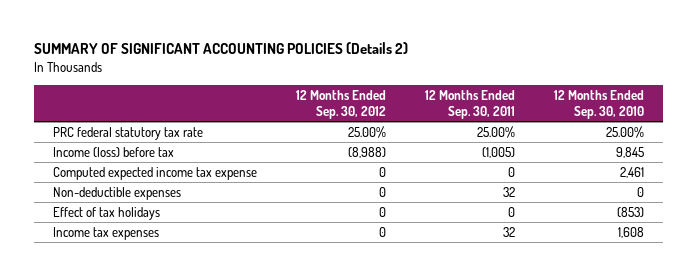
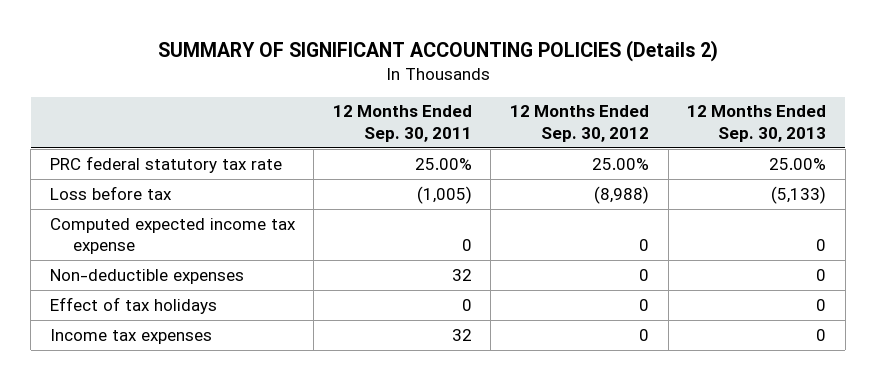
[553,89,644,119] 12 Months Ended Sep. 30, 2010 -> none
none -> [687,105,827,142] 12 Months Ended Sep. 30, 2013
[53,146,175,157] Income (loss) before tax -> [49,185,172,200] Loss before tax

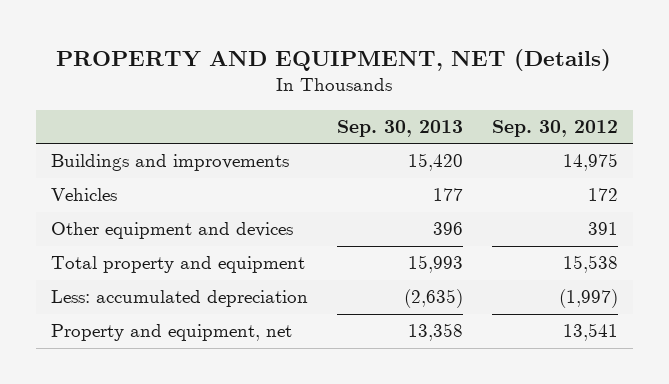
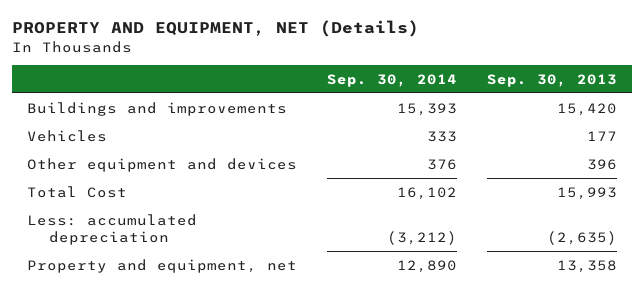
[492,120,619,138] Sep. 30, 2012 -> none
none -> [326,73,457,87] Sep. 30, 2014
[50,256,305,274] Total property and equipment -> [27,185,128,198] Total Cost

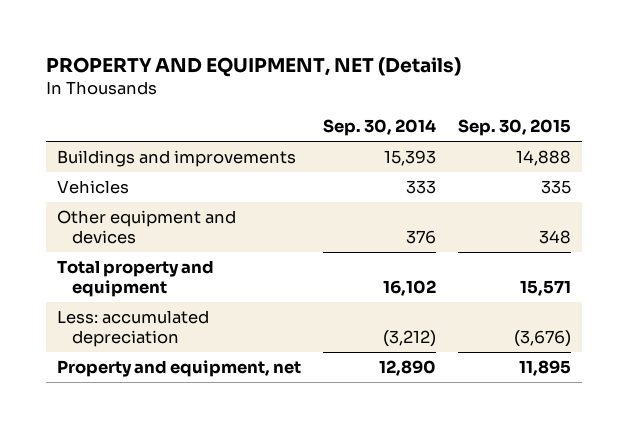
[486,73,617,87] Sep. 30, 2013 -> none
none -> [457,119,571,137] Sep. 30, 2015
[27,185,128,198] Total Cost -> [57,260,215,298] Total property and equipment

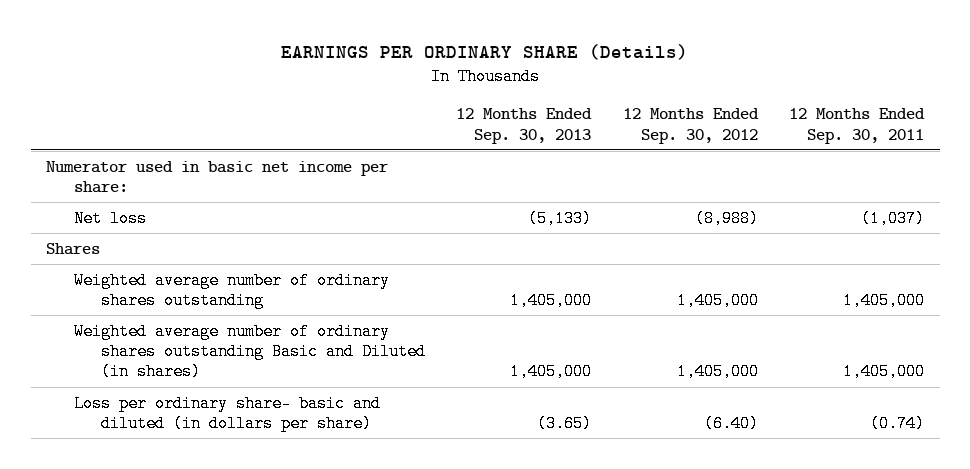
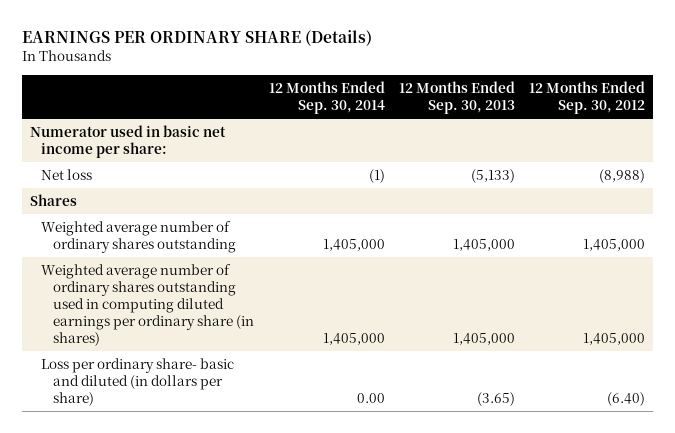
[789,108,926,144] 12 Months Ended Sep. 30, 2011 -> none
none -> [268,80,385,114] 12 Months Ended Sep. 30, 2014
[73,322,427,381] Weighted average number of ordinary shares outstanding Basic and Diluted (in shares) -> [41,264,255,346] Weighted average number of ordinary shares outstanding used in computing diluted earnings per ordinary share (in shares)

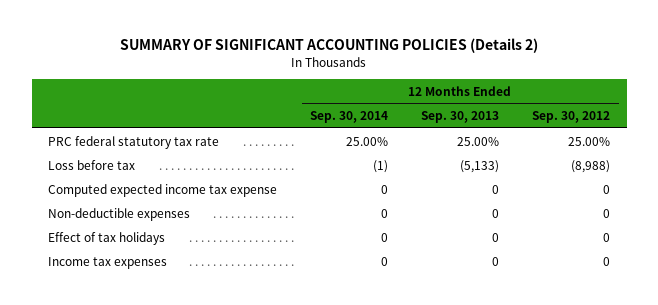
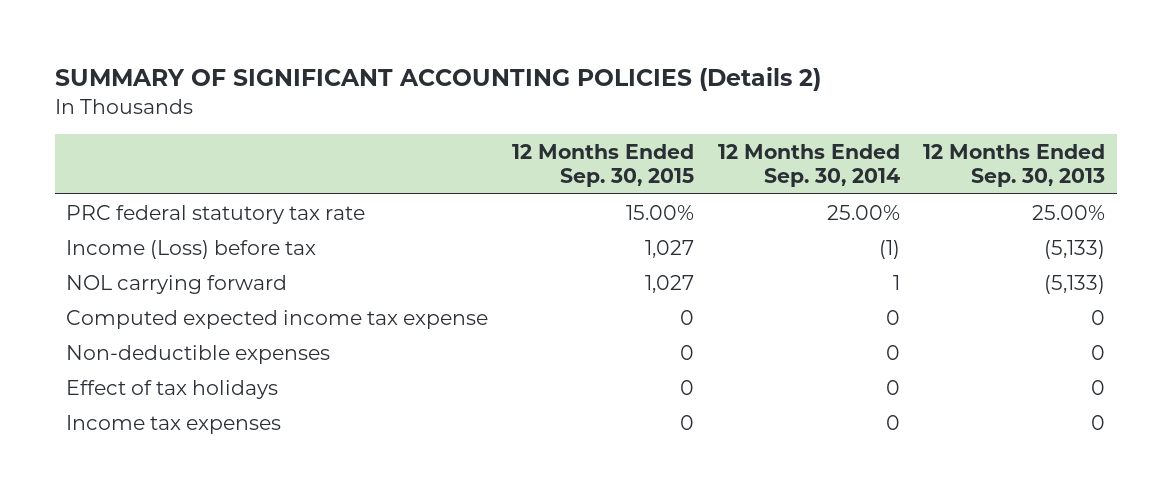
[532,111,611,124] Sep. 30, 2012 -> none
none -> [511,143,694,188] 12 Months Ended Sep. 30, 2015
[48,159,136,170] Loss before tax -> [66,239,317,259] Income (Loss) before tax
none -> [66,274,288,294] NOL carrying forward

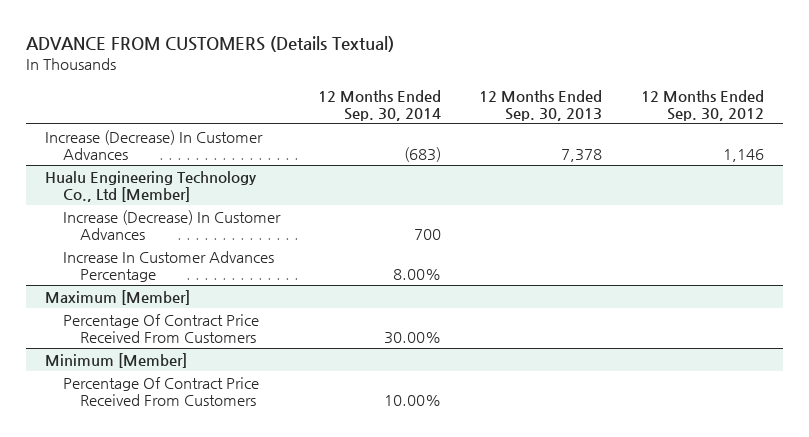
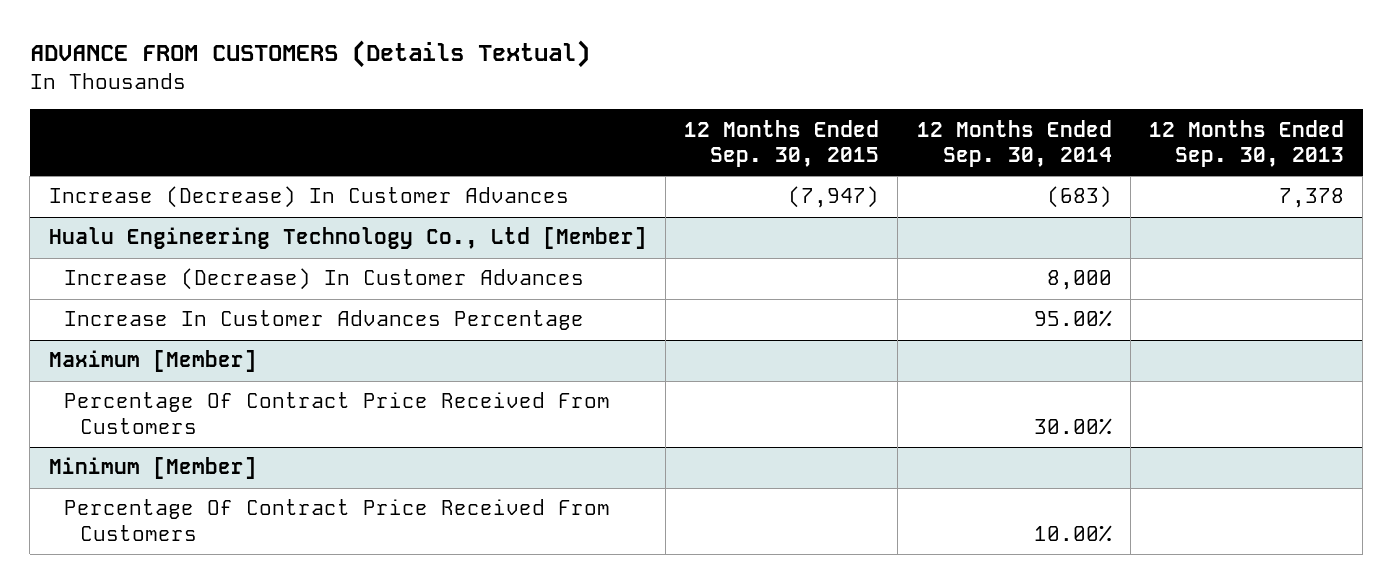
[640,89,764,121] 12 Months Ended Sep. 30, 2012 -> none
none -> [684,119,880,167] 12 Months Ended Sep. 30, 2015
[414,228,442,240] 700 -> [1046,270,1112,291] 8,000
[393,268,442,280] 8.00% -> [1033,310,1112,328] 95.00%

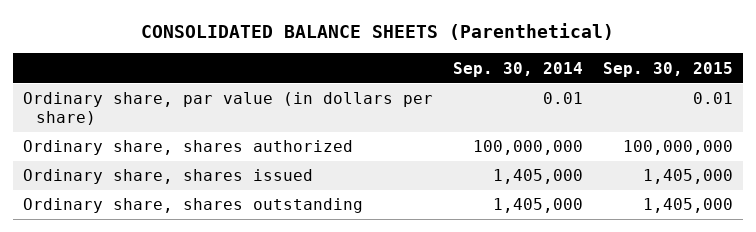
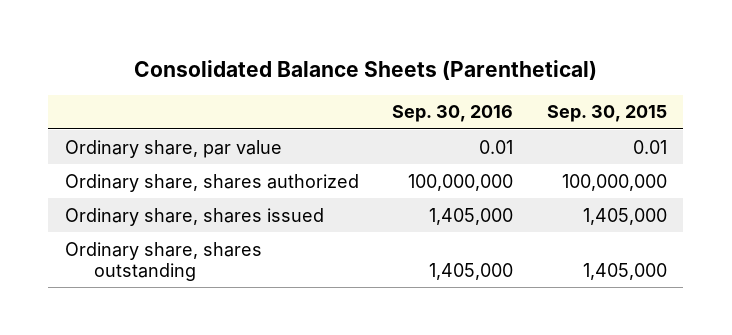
[141,22,615,40] CONSOLIDATED BALANCE SHEETS (Parenthetical) -> [133,59,597,80] Consolidated Balance Sheets (Parenthetical)
[453,61,584,77] Sep. 30, 2014 -> none
none -> [392,105,514,123] Sep. 30, 2016
[23,92,434,125] Ordinary share, par value (in dollars per share) -> [65,139,283,158] Ordinary share, par value

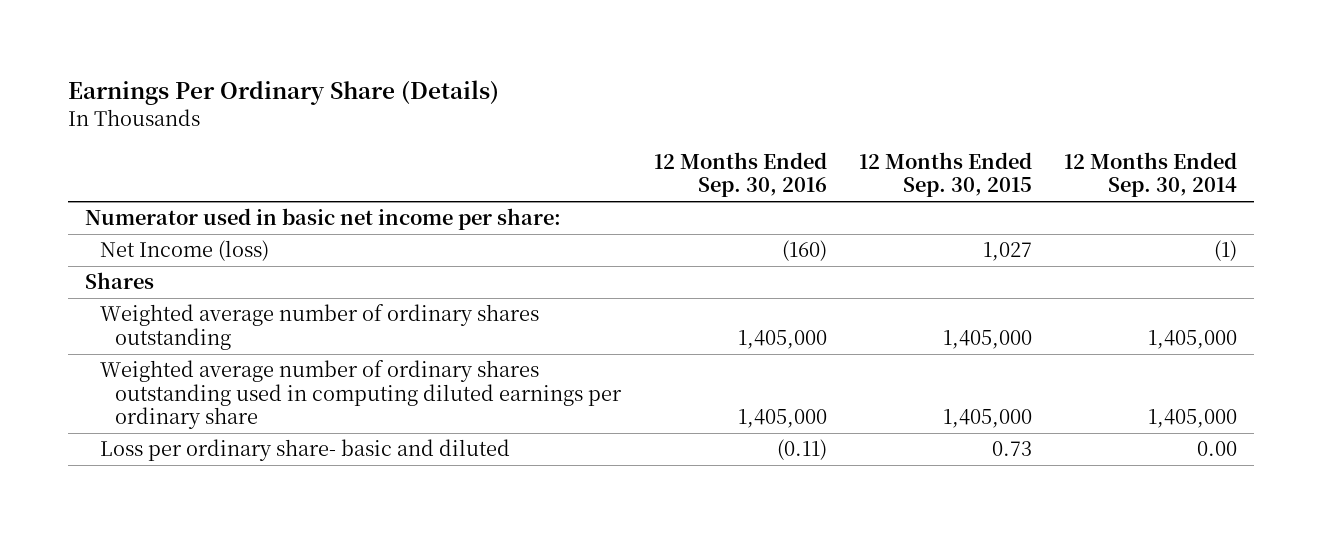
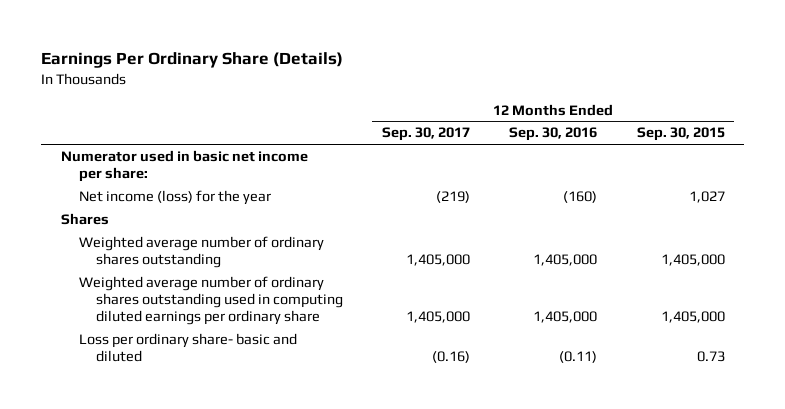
[1064,152,1238,198] 12 Months Ended Sep. 30, 2014 -> none
none -> [382,127,471,142] Sep. 30, 2017
[99,240,269,262] Net Income (loss) -> [78,190,271,206] Net income (loss) for the year

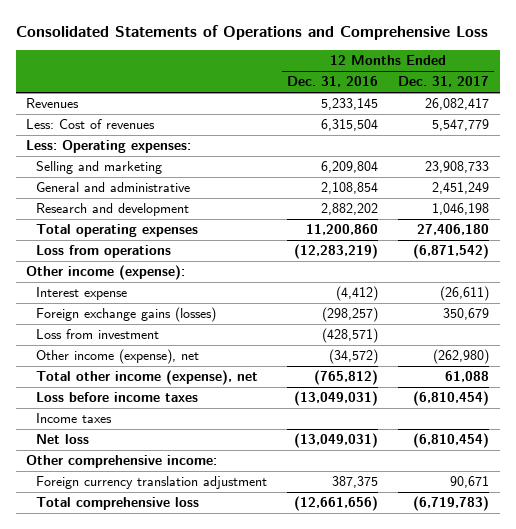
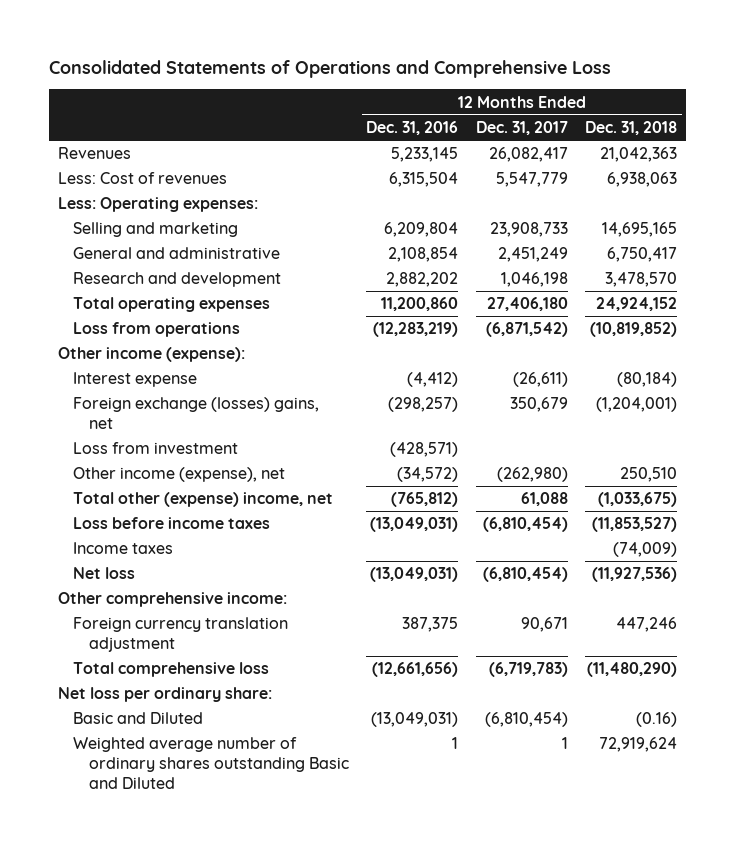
none -> [585,121,678,136] Dec. 31, 2018
[36,307,217,323] Foreign exchange gains (losses) -> [73,397,320,430] Foreign exchange (losses) gains, net
[36,370,259,386] Total other income (expense), net -> [73,492,334,508] Total other (expense) income, net
none -> [57,687,272,703] Net loss per ordinary share:
none -> [73,712,204,725] Basic and Diluted
none -> [73,737,349,790] Weighted average number of ordinary shares outstanding Basic and Diluted

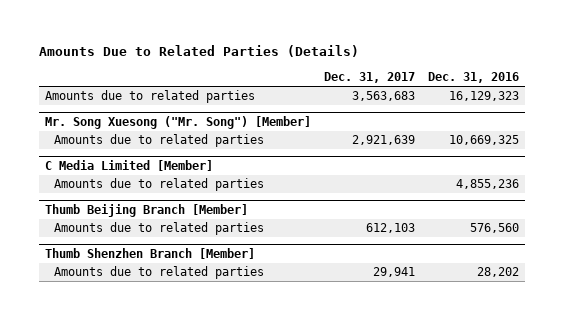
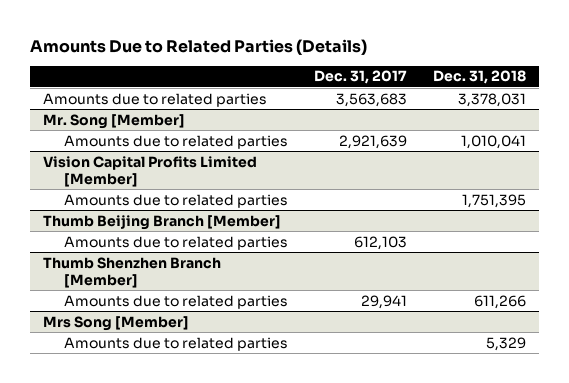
[427,72,519,84] Dec. 31, 2016 -> none
none -> [433,70,527,85] Dec. 31, 2018
[44,115,311,129] Mr. Song Xuesong ("Mr. Song") [Member] -> [43,113,186,129] Mr. Song [Member]
[44,159,213,171] C Media Limited [Member] -> none
none -> [43,155,258,187] Vision Capital Profits Limited [Member]
none -> [43,315,190,331] Mrs Song [Member]
none -> [63,336,288,351] Amounts due to related parties

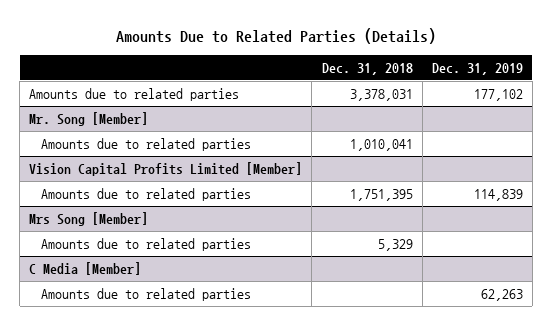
[314,70,408,85] Dec. 31, 2017 -> none
none -> [431,62,523,75] Dec. 31, 2019
[43,214,282,230] Thumb Beijing Branch [Member] -> none
[63,235,288,250] Amounts due to related parties -> none
[43,256,222,288] Thumb Shenzhen Branch [Member] -> none
[63,294,288,309] Amounts due to related parties -> none
none -> [29,262,142,276] C Media [Member]
none -> [41,288,252,302] Amounts due to related parties

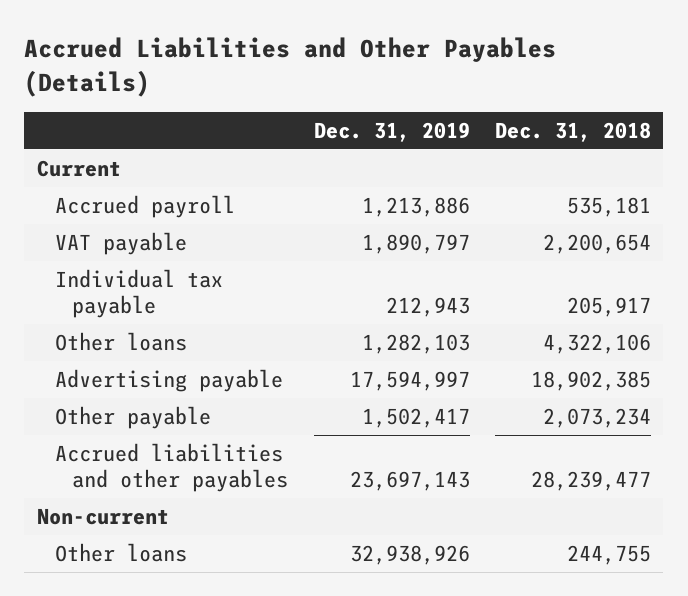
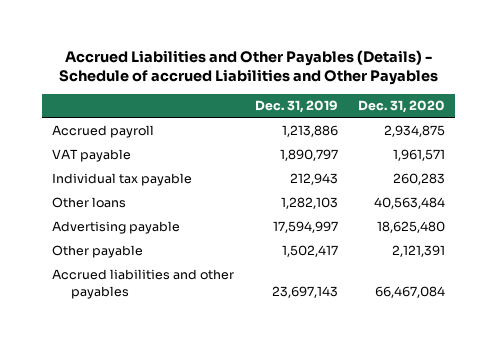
[24,37,557,97] Accrued Liabilities and Other Payables (Details) -> [58,49,438,86] Accrued Liabilities and Other Payables (Details) - Schedule of accrued Liabilities and Other Payables
[494,121,651,142] Dec. 31, 2018 -> none
none -> [357,100,445,114] Dec. 31, 2020
[36,159,121,177] Current -> none
[36,507,169,525] Non-current -> none
[54,542,187,562] Other loans -> none

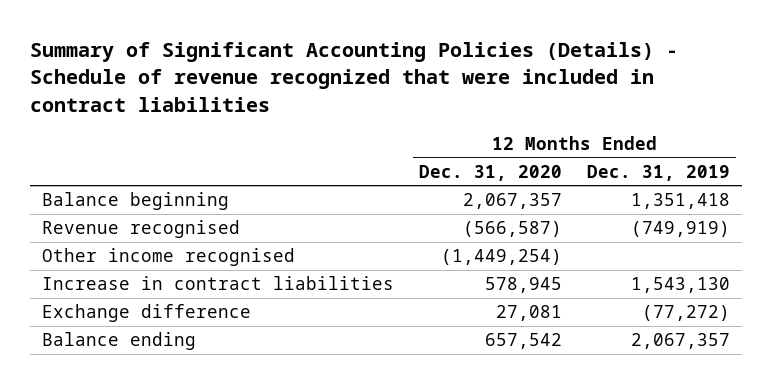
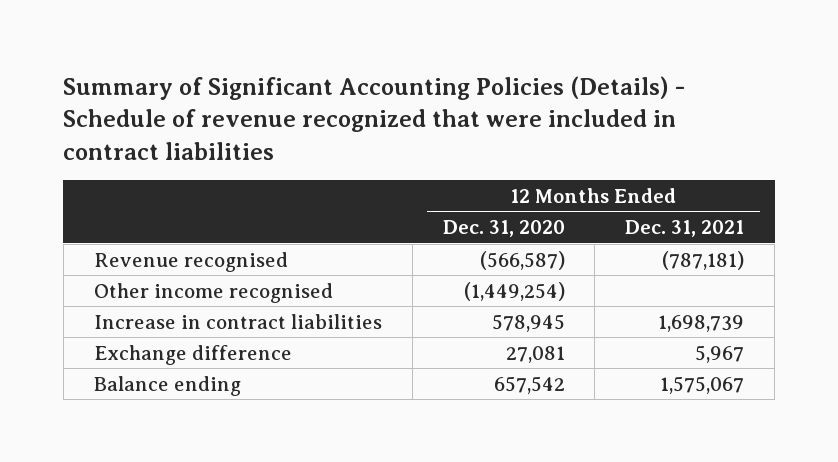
[587,164,731,181] Dec. 31, 2019 -> none
none -> [625,220,745,238] Dec. 31, 2021
[42,192,230,211] Balance beginning -> none

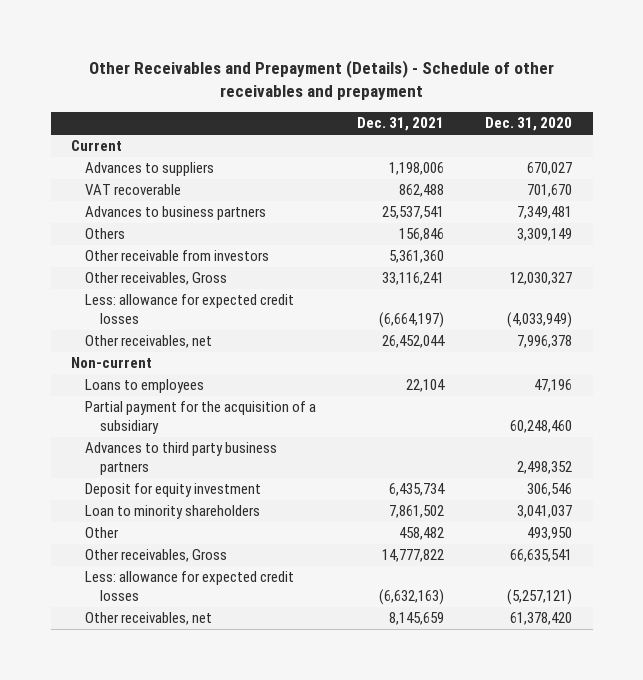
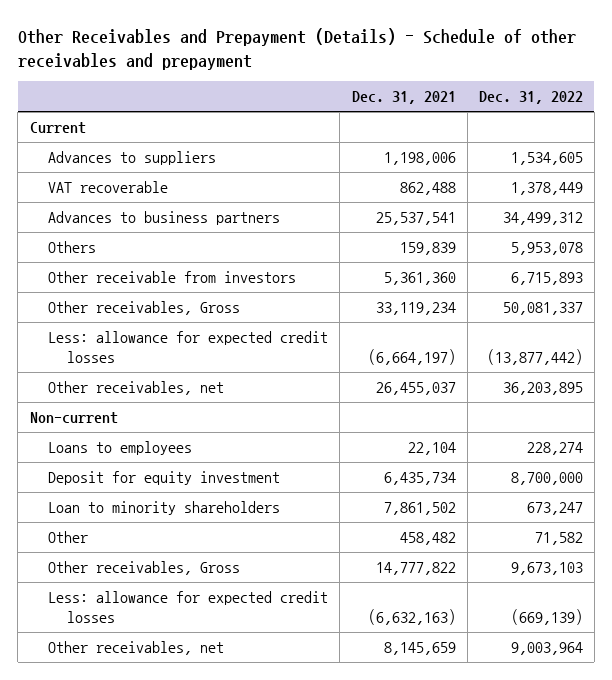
[485,117,573,132] Dec. 31, 2020 -> none
none -> [478,91,583,105] Dec. 31, 2022
[399,228,445,242] 156,846 -> [399,241,456,255] 159,839
[382,272,445,286] 33,116,241 -> [375,301,456,315] 33,119,234
[382,335,446,349] 26,452,044 -> [375,381,456,395] 26,455,037
[85,401,317,434] Partial payment for the acquisition of a subsidiary -> none
[85,442,278,475] Advances to third party business partners -> none

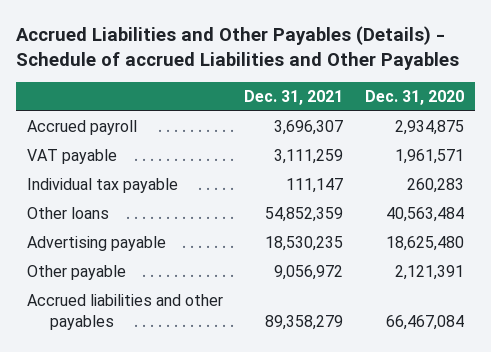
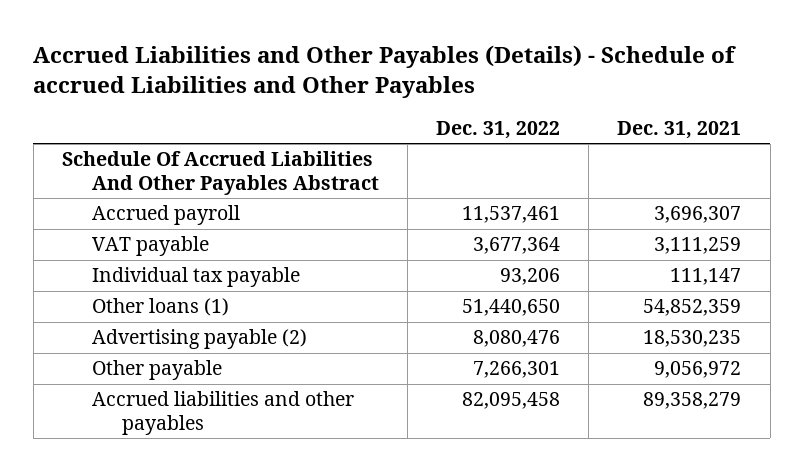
[365,89,465,105] Dec. 31, 2020 -> none
none -> [436,120,561,139] Dec. 31, 2022
none -> [61,151,379,195] Schedule Of Accrued Liabilities And Other Payables Abstract
[26,207,109,220] Other loans -> [91,298,229,317] Other loans (1)
[26,236,166,252] Advertising payable -> [91,329,307,350] Advertising payable (2)

